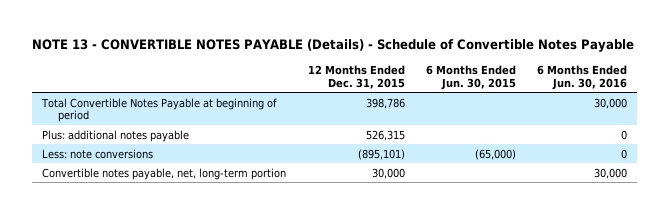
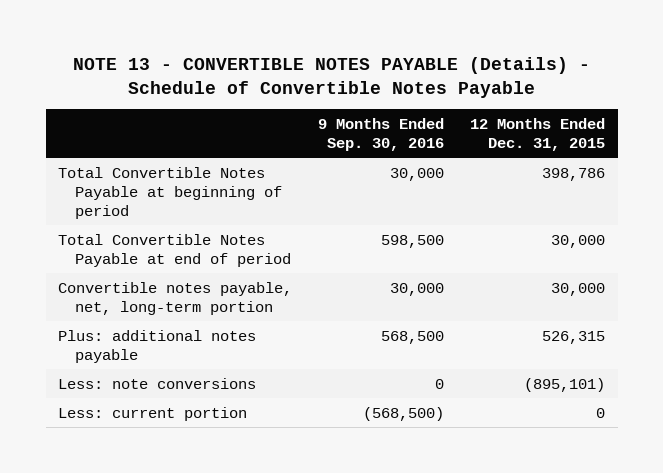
[425,64,516,90] 6 Months Ended Jun. 30, 2015 -> none
[536,64,627,90] 6 Months Ended Jun. 30, 2016 -> none
none -> [318,117,445,151] 9 Months Ended Sep. 30, 2016
none -> [58,233,292,267] Total Convertible Notes Payable at end of period
[42,167,287,180] Convertible notes payable, net, long-term portion -> [58,281,293,315] Convertible notes payable, net, long-term portion
none -> [58,406,248,421] Less: current portion

